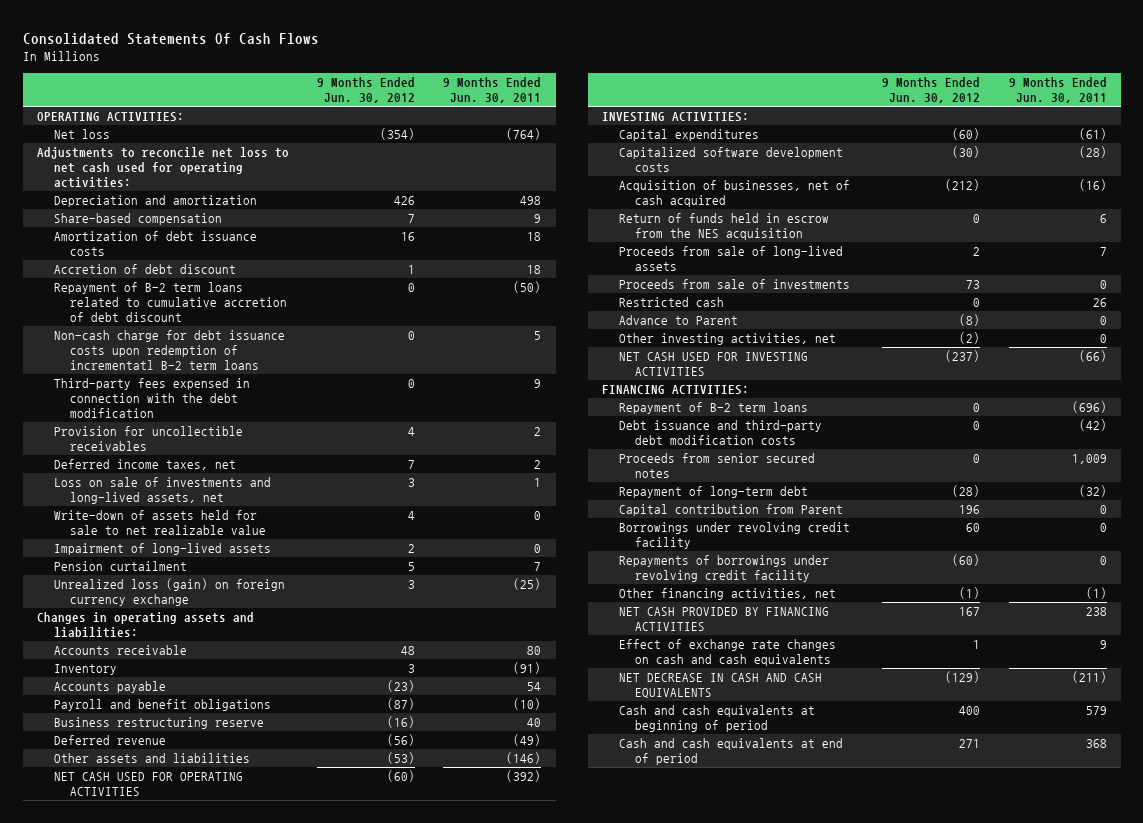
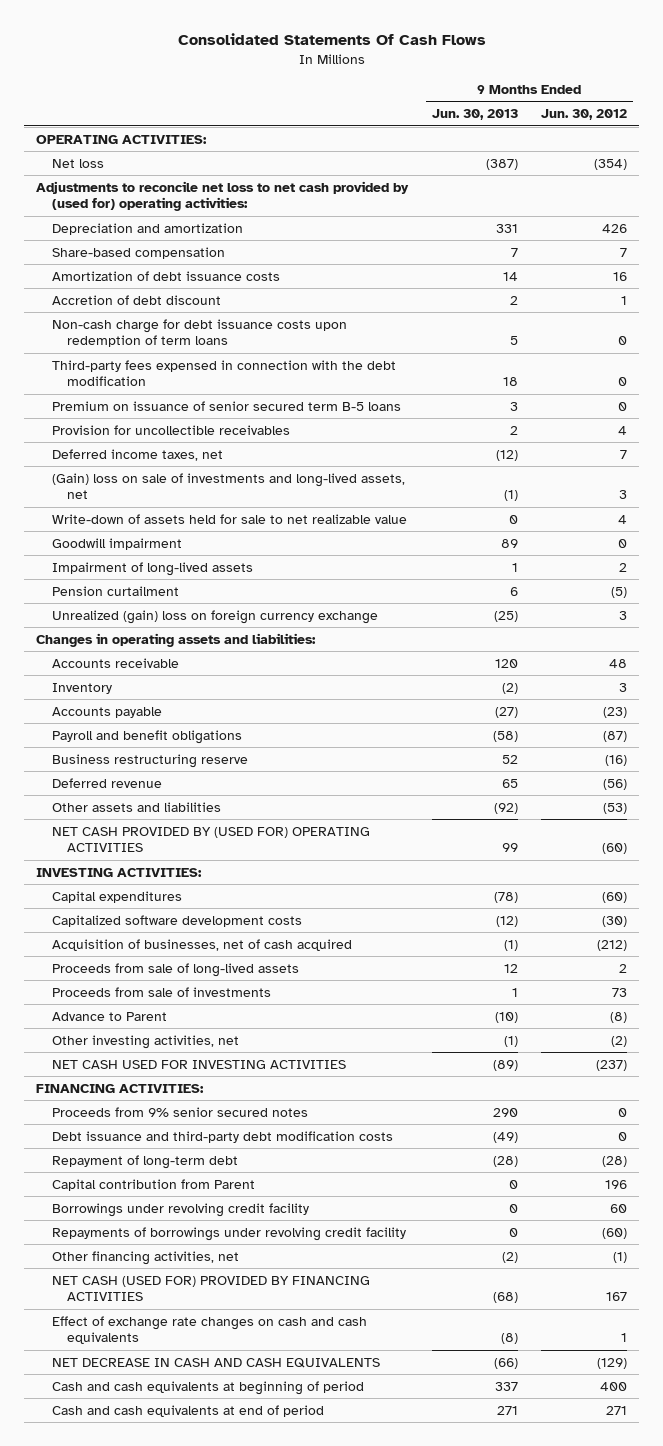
[443,77,542,104] 9 Months Ended Jun. 30, 2011 -> none
none -> [431,109,518,121] Jun. 30, 2013
[36,147,289,189] Adjustments to reconcile net loss to net cash used for operating activities: -> [35,180,409,212] Adjustments to reconcile net loss to net cash provided by (used for) operating activities:
[53,282,288,323] Repayment of B-2 term loans related to cumulative accretion of debt discount -> none
[53,330,285,371] Non-cash charge for debt issuance costs upon redemption of incrementatl B-2 term loans -> [51,318,347,348] Non-cash charge for debt issuance costs upon redemption of term loans
none -> [51,400,401,411] Premium on issuance of senior secured term B-5 loans
[53,477,271,505] Loss on sale of investments and long-lived assets, net -> [51,472,405,500] (Gain) loss on sale of investments and long-lived assets, net
none -> [51,537,182,550] Goodwill impairment
[408,562,416,572] 5 -> [611,586,628,598] (5)
[53,578,285,607] Unrealized loss (gain) on foreign currency exchange -> [51,609,378,624] Unrealized (gain) loss on foreign currency exchange
[53,772,243,797] NET CASH USED FOR OPERATING ACTIVITIES -> [51,826,370,853] NET CASH PROVIDED BY (USED FOR) OPERATING ACTIVITIES
[618,213,829,241] Return of funds held in escrow from the NES acquisition -> none
[618,297,724,308] Restricted cash -> none
[618,402,808,415] Repayment of B-2 term loans -> none
none -> [51,1106,308,1117] Proceeds from 9% senior secured notes
[618,453,815,479] Proceeds from senior secured notes -> none
[618,607,829,632] NET CASH PROVIDED BY FINANCING ACTIVITIES -> [51,1275,370,1302] NET CASH (USED FOR) PROVIDED BY FINANCING ACTIVITIES

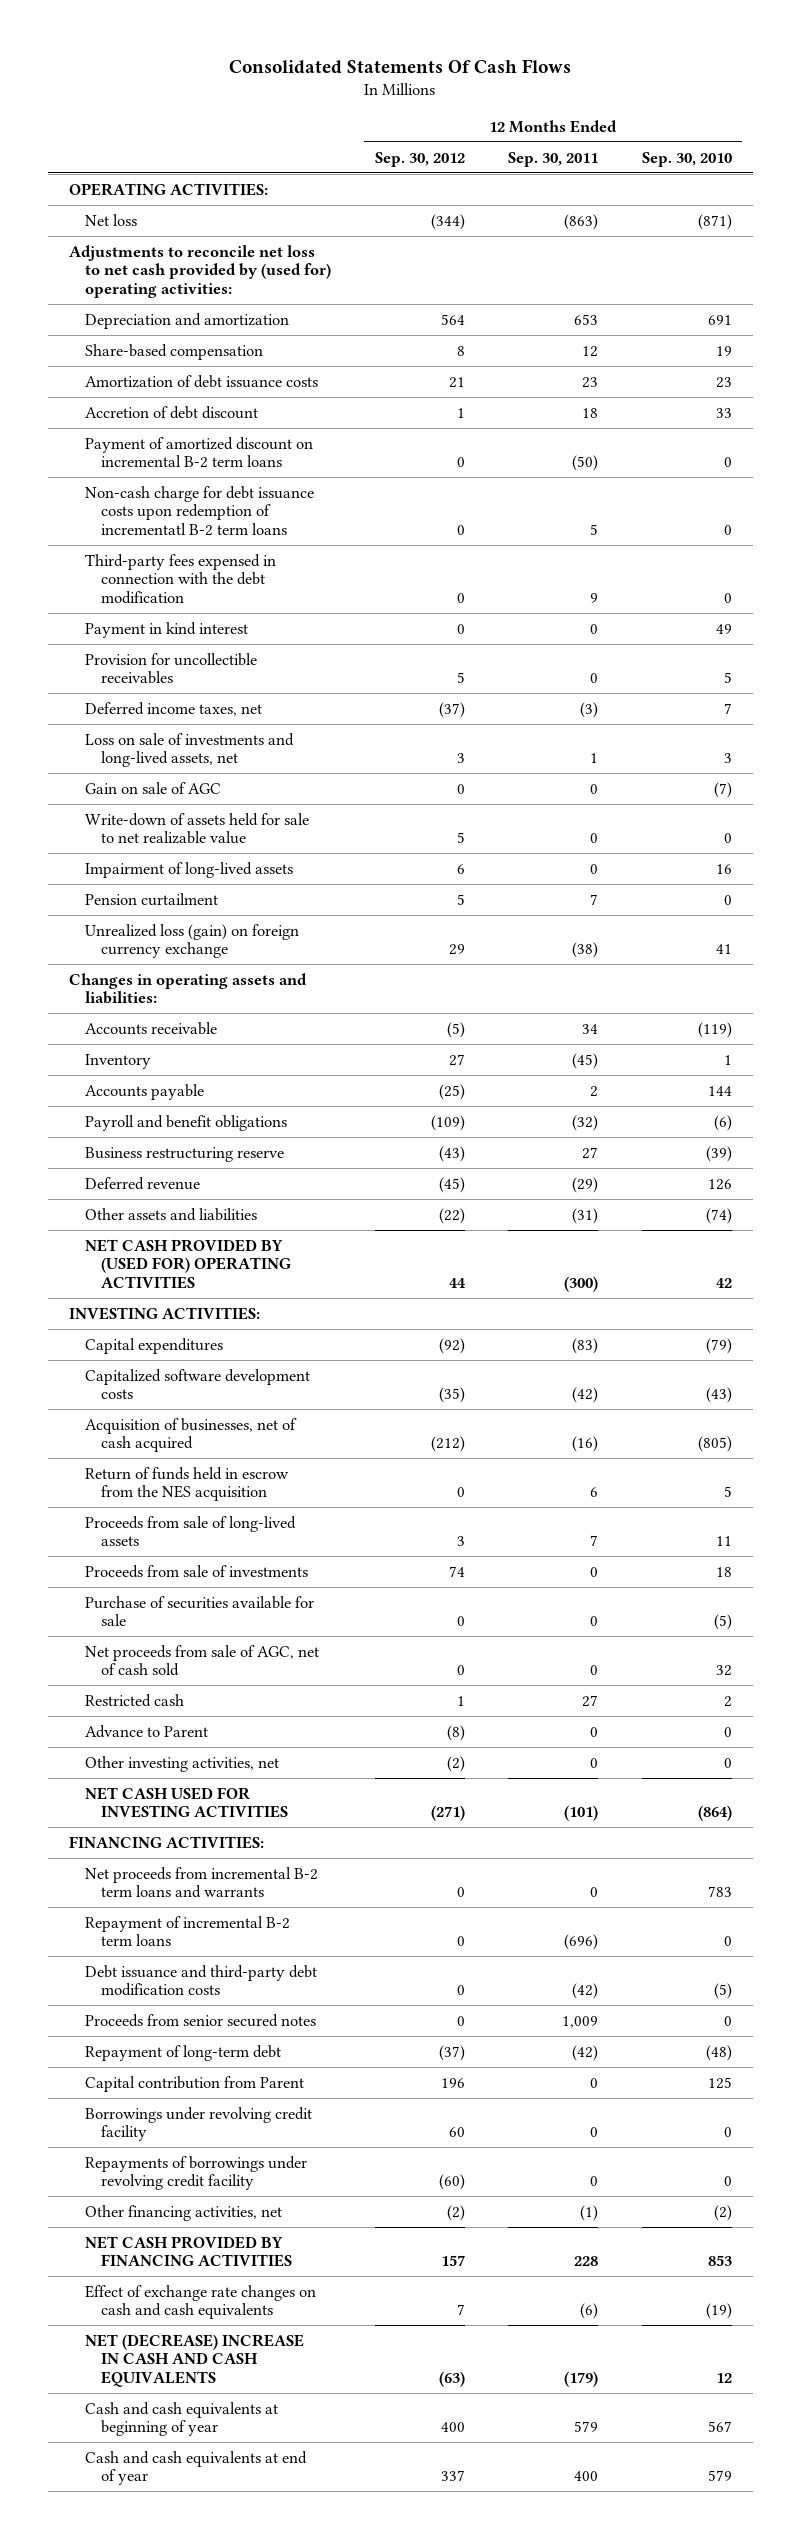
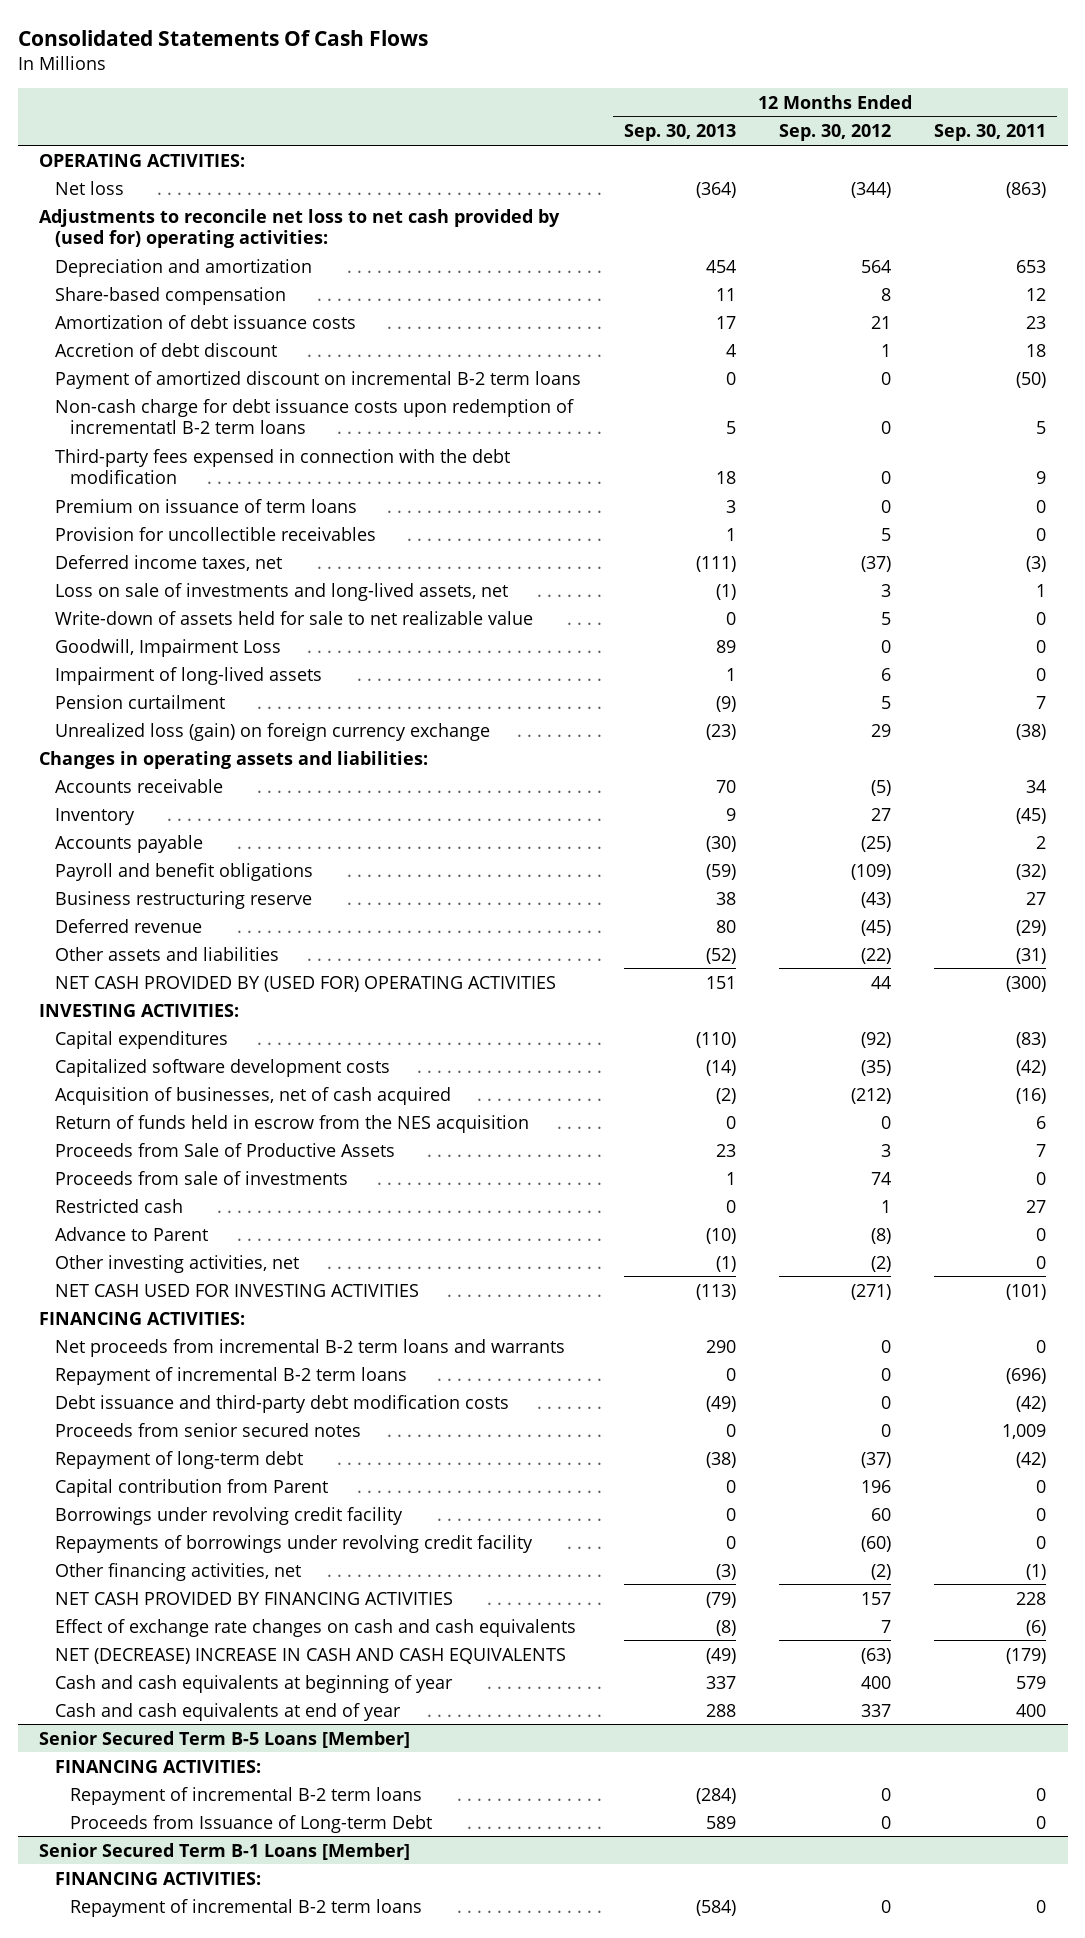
[641,151,732,167] Sep. 30, 2010 -> none
none -> [623,124,736,142] Sep. 30, 2013
[85,621,249,638] Payment in kind interest -> none
none -> [54,498,357,513] Premium on issuance of term loans
[85,781,222,794] Gain on sale of AGC -> none
none -> [54,638,281,657] Goodwill, Impairment Loss
[85,1515,297,1547] Proceeds from sale of long-lived assets -> [54,1142,395,1157] Proceeds from Sale of Productive Assets
[85,1595,315,1627] Purchase of securities available for sale -> none
[85,1644,320,1677] Net proceeds from sale of AGC, net of cash sold -> none
none -> [39,1730,411,1748] Senior Secured Term B-5 Loans [Member]
none -> [54,1759,261,1773] FINANCING ACTIVITIES:
none -> [69,1786,422,1805] Repayment of incremental B-2 term loans
none -> [69,1814,432,1833] Proceeds from Issuance of Long-term Debt
none -> [39,1842,411,1860] Senior Secured Term B-1 Loans [Member]
none -> [54,1871,261,1885] FINANCING ACTIVITIES:
none -> [69,1898,422,1917] Repayment of incremental B-2 term loans

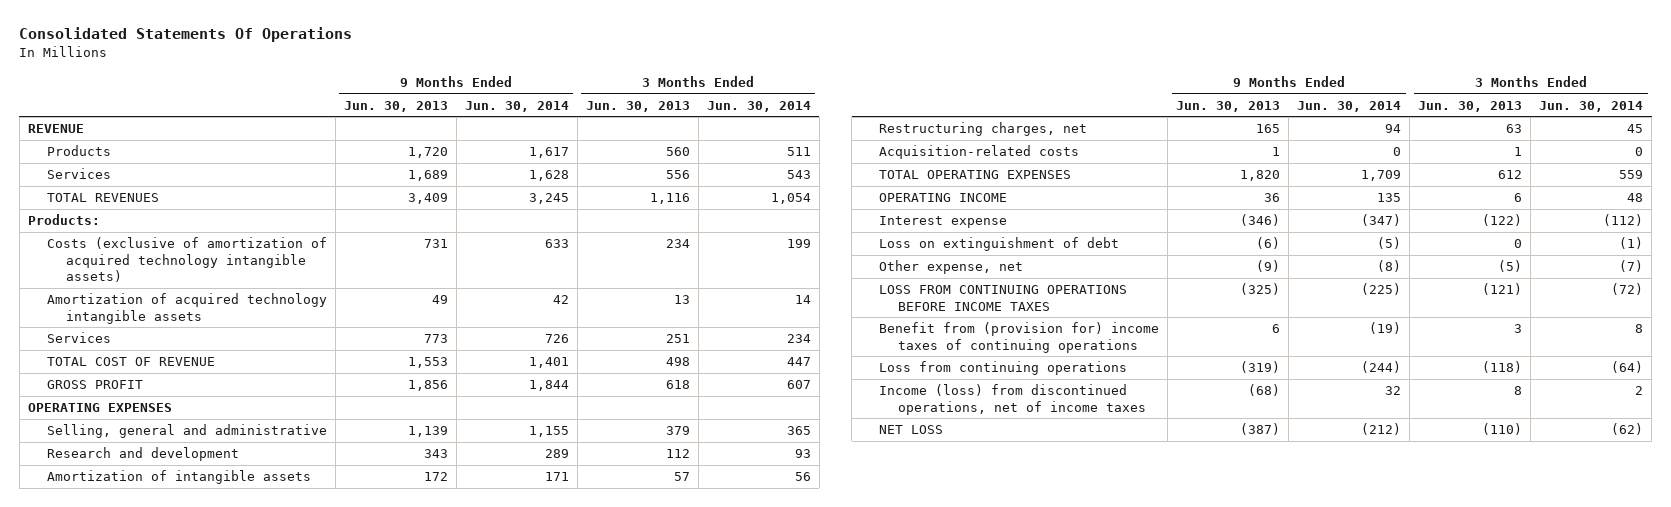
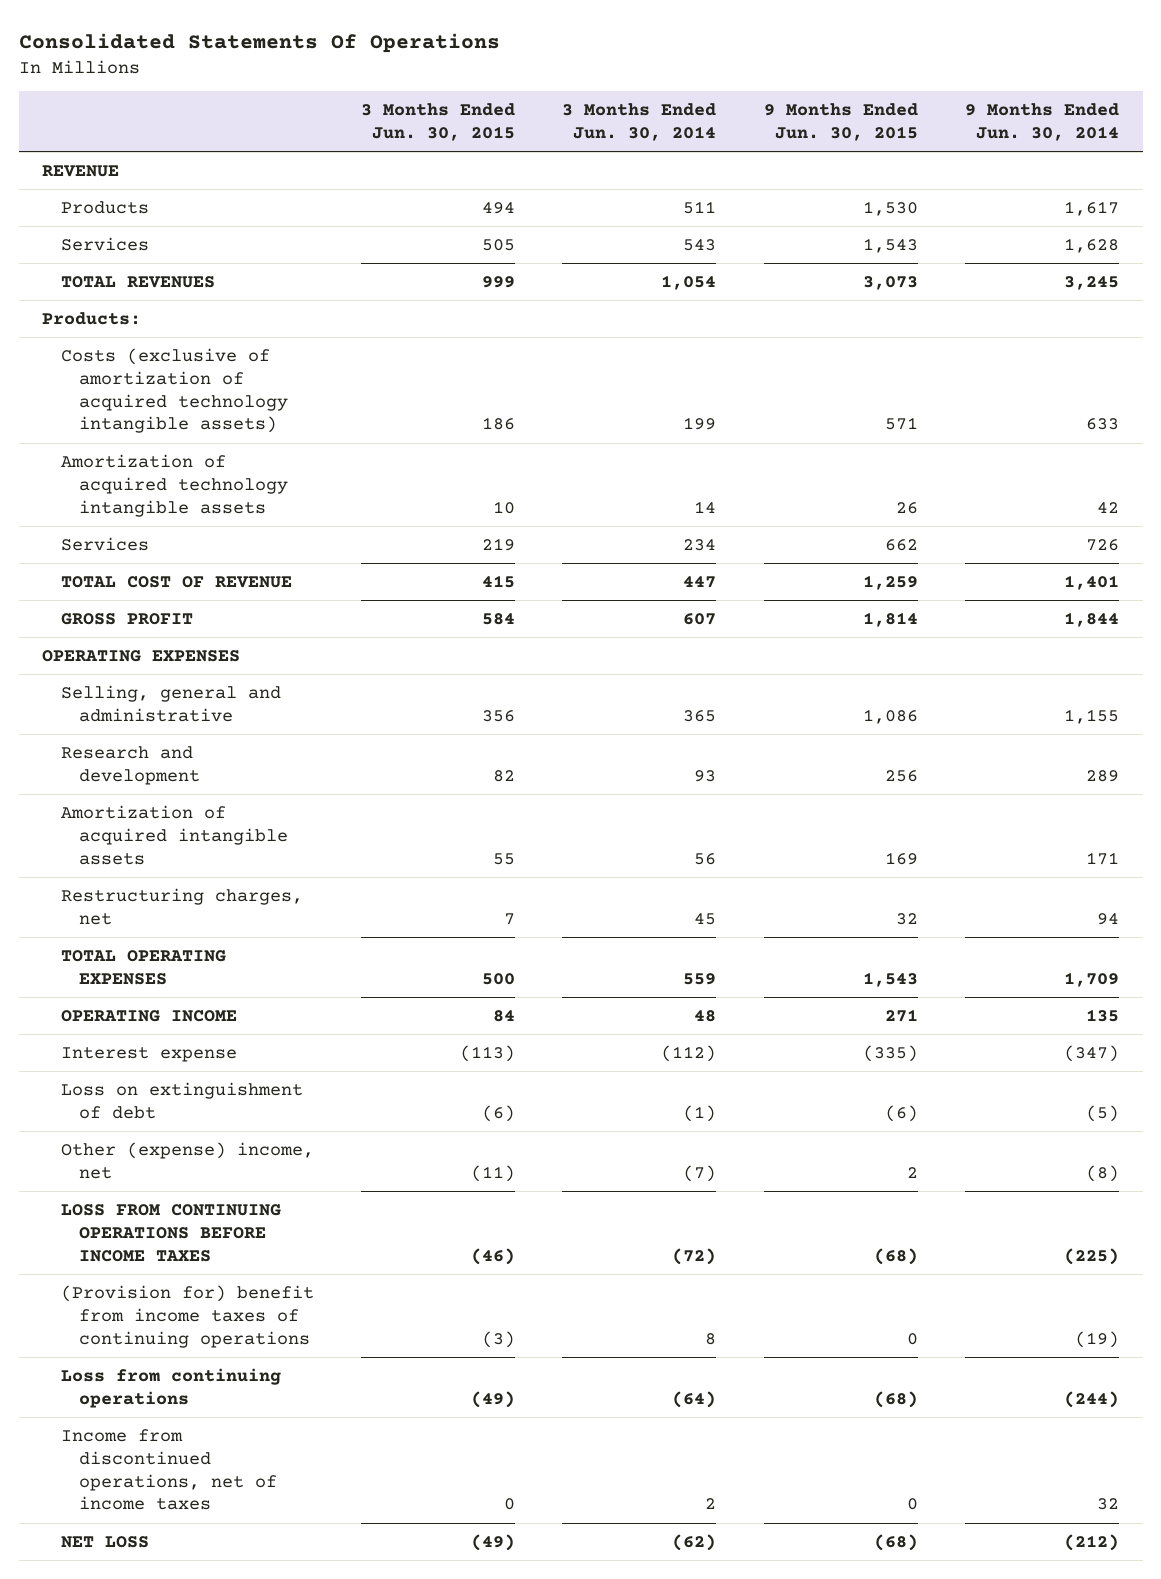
[343,100,448,112] Jun. 30, 2013 -> none
[585,100,690,112] Jun. 30, 2013 -> none
none -> [360,103,515,141] 3 Months Ended Jun. 30, 2015
none -> [763,103,918,141] 9 Months Ended Jun. 30, 2015
[46,470,311,485] Amortization of intangible assets -> [60,805,288,865] Amortization of acquired intangible assets
[879,145,1080,160] Acquisition-related costs -> none
[879,260,1024,275] Other expense, net -> [60,1142,314,1179] Other (expense) income, net
[879,322,1160,353] Benefit from (provision for) income taxes of continuing operations -> [60,1285,314,1348] (Provision for) benefit from income taxes of continuing operations
[879,384,1147,415] Income (loss) from discontinued operations, net of income taxes -> [60,1429,277,1511] Income from discontinued operations, net of income taxes

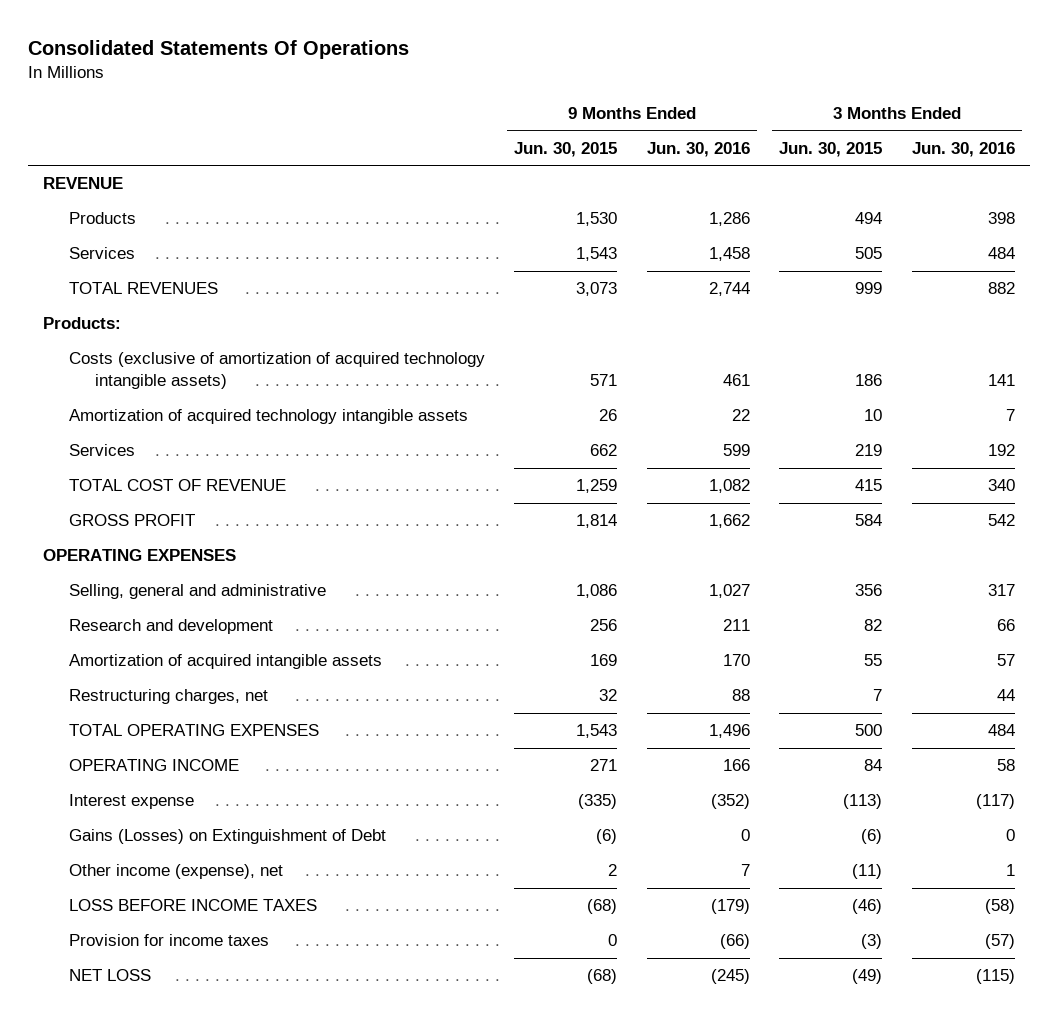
[562,103,717,141] 3 Months Ended Jun. 30, 2014 -> none
[964,103,1119,141] 9 Months Ended Jun. 30, 2014 -> none
none -> [646,141,750,157] Jun. 30, 2016
none -> [911,141,1015,157] Jun. 30, 2016
[60,1368,281,1408] Loss from continuing operations -> none
[60,1429,277,1511] Income from discontinued operations, net of income taxes -> none
[60,1082,303,1119] Loss on extinguishment of debt -> [68,829,386,845] Gains (Losses) on Extinguishment of Debt
[60,1142,314,1179] Other (expense) income, net -> [68,864,283,880] Other income (expense), net
[60,1204,281,1262] LOSS FROM CONTINUING OPERATIONS BEFORE INCOME TAXES -> [68,899,317,912] LOSS BEFORE INCOME TAXES
[60,1285,314,1348] (Provision for) benefit from income taxes of continuing operations -> [68,934,269,947] Provision for income taxes

